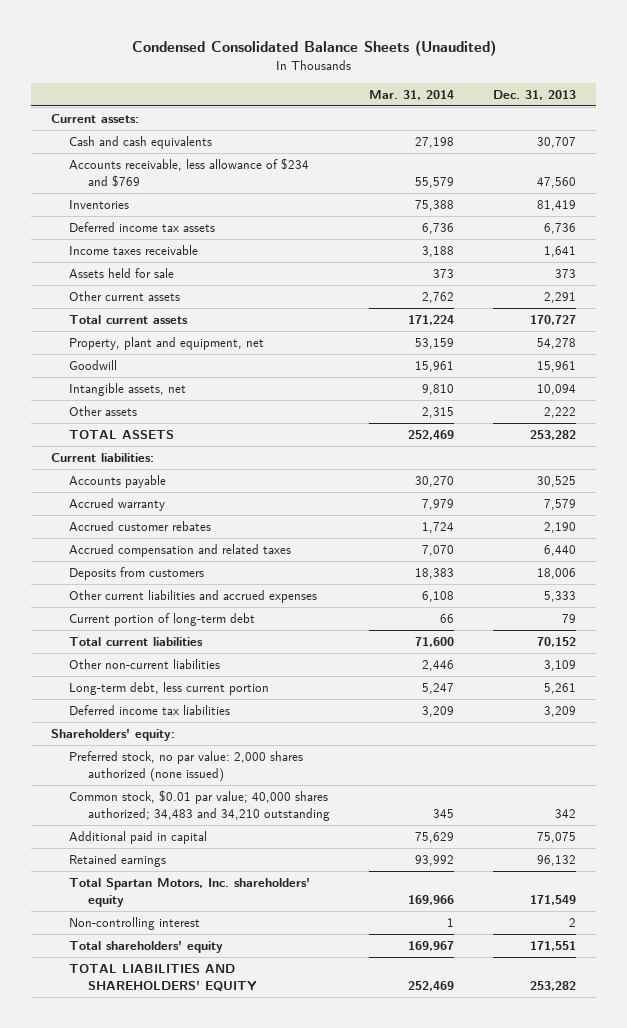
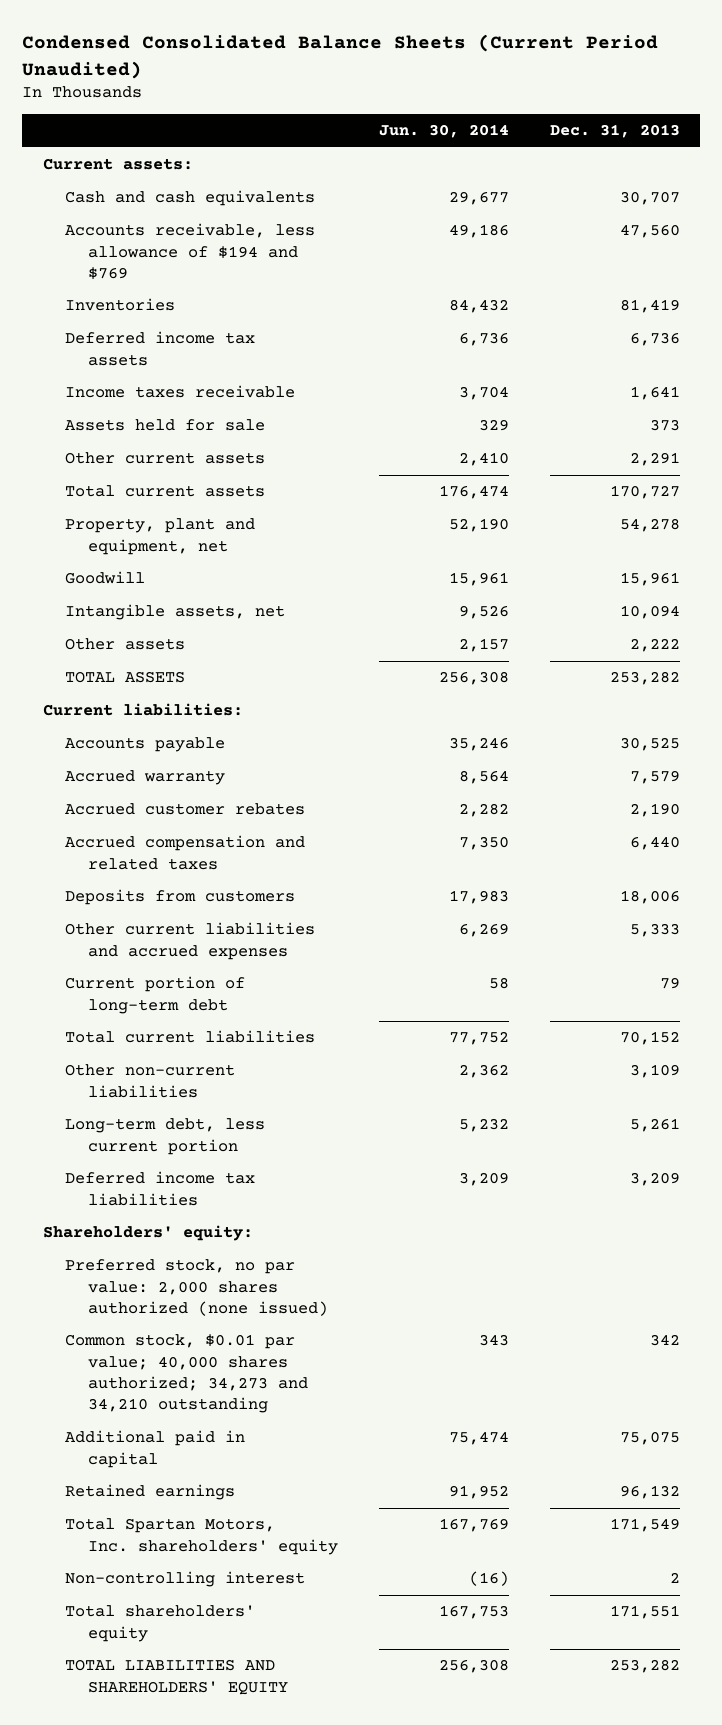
[131,39,496,56] Condensed Consolidated Balance Sheets (Unaudited) -> [22,34,659,79] Condensed Consolidated Balance Sheets (Current Period Unaudited)
[369,90,455,101] Mar. 31, 2014 -> none
none -> [378,124,509,139] Jun. 30, 2014
[69,158,310,187] Accounts receivable, less allowance of $234 and $769 -> [65,223,316,281] Accounts receivable, less allowance of $194 and $769
[69,790,331,821] Common stock, $0.01 par value; 40,000 shares authorized; 34,483 and 34,210 outstanding -> [65,1334,308,1414] Common stock, $0.01 par value; 40,000 shares authorized; 34,273 and 34,210 outstanding

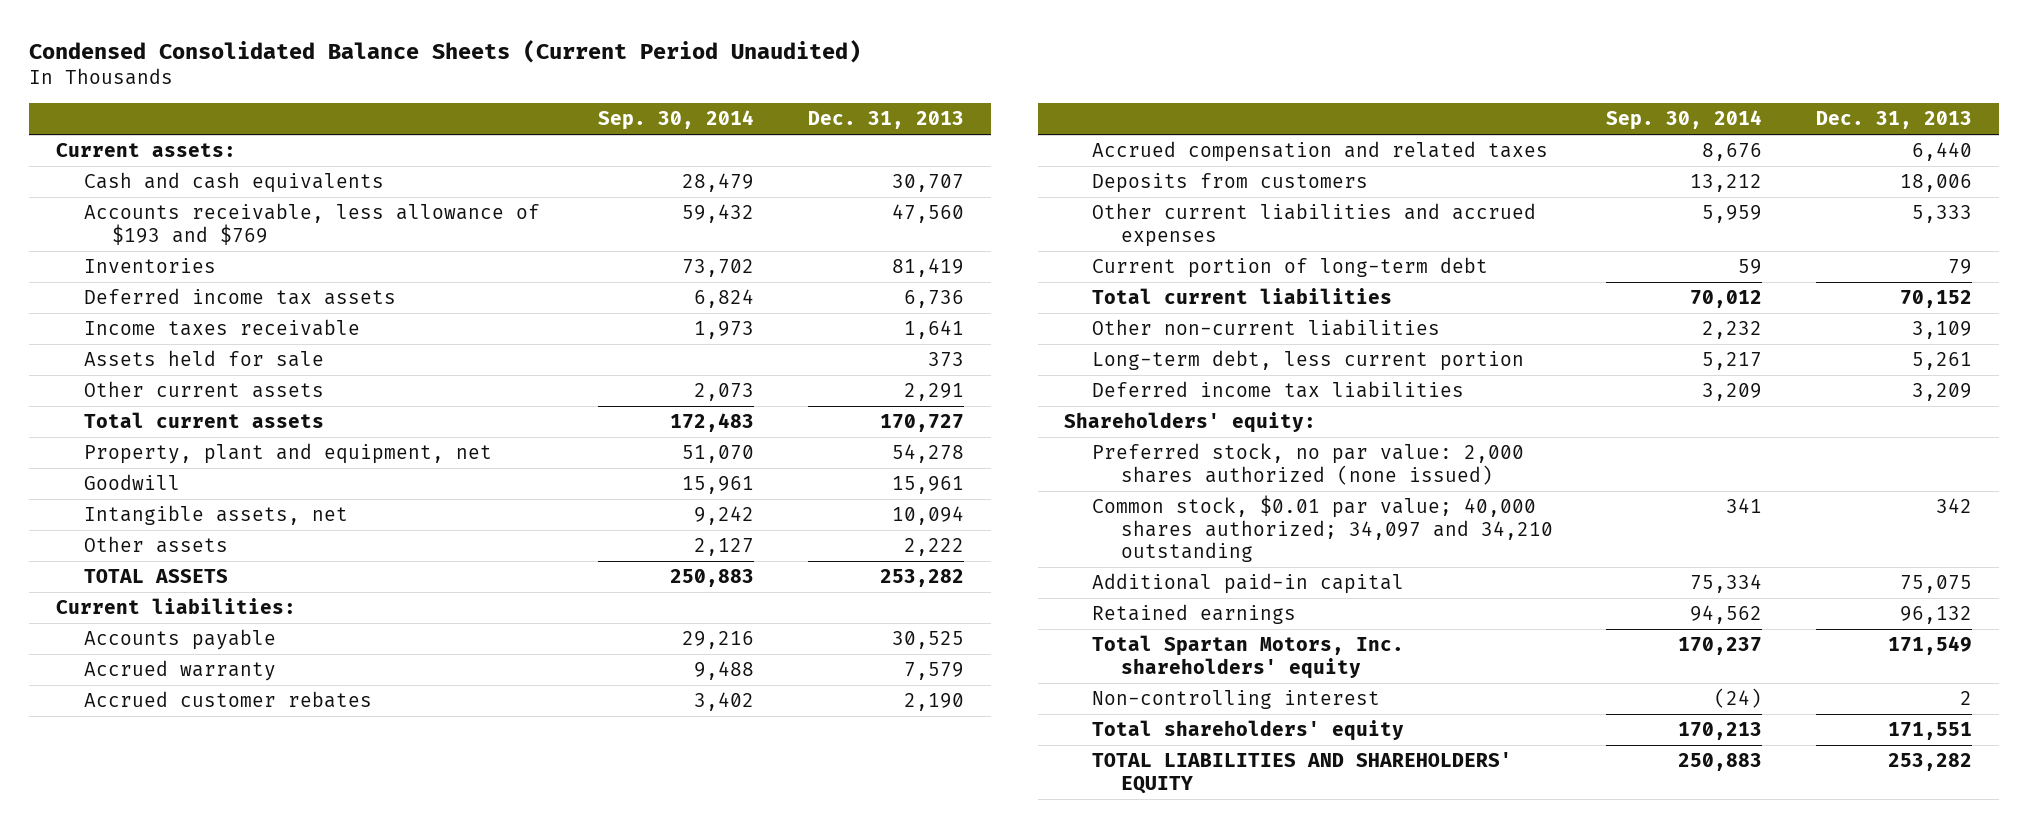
[378,124,509,139] Jun. 30, 2014 -> none
none -> [598,109,755,130] Sep. 30, 2014
[65,223,316,281] Accounts receivable, less allowance of $194 and $769 -> [84,203,541,245] Accounts receivable, less allowance of $193 and $769
[65,1334,308,1414] Common stock, $0.01 par value; 40,000 shares authorized; 34,273 and 34,210 outstanding -> [1092,495,1553,563] Common stock, $0.01 par value; 40,000 shares authorized; 34,097 and 34,210 outstanding
[65,1430,246,1468] Additional paid in capital -> [1092,573,1405,595] Additional paid-in capital

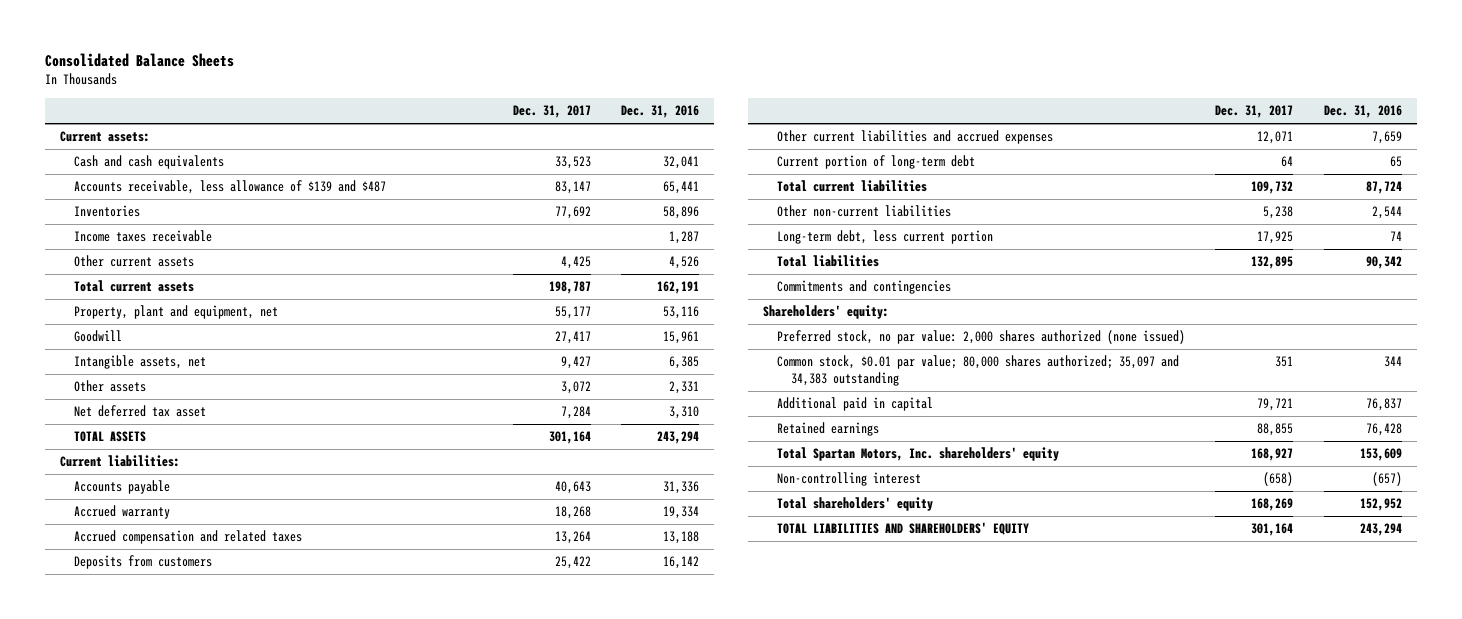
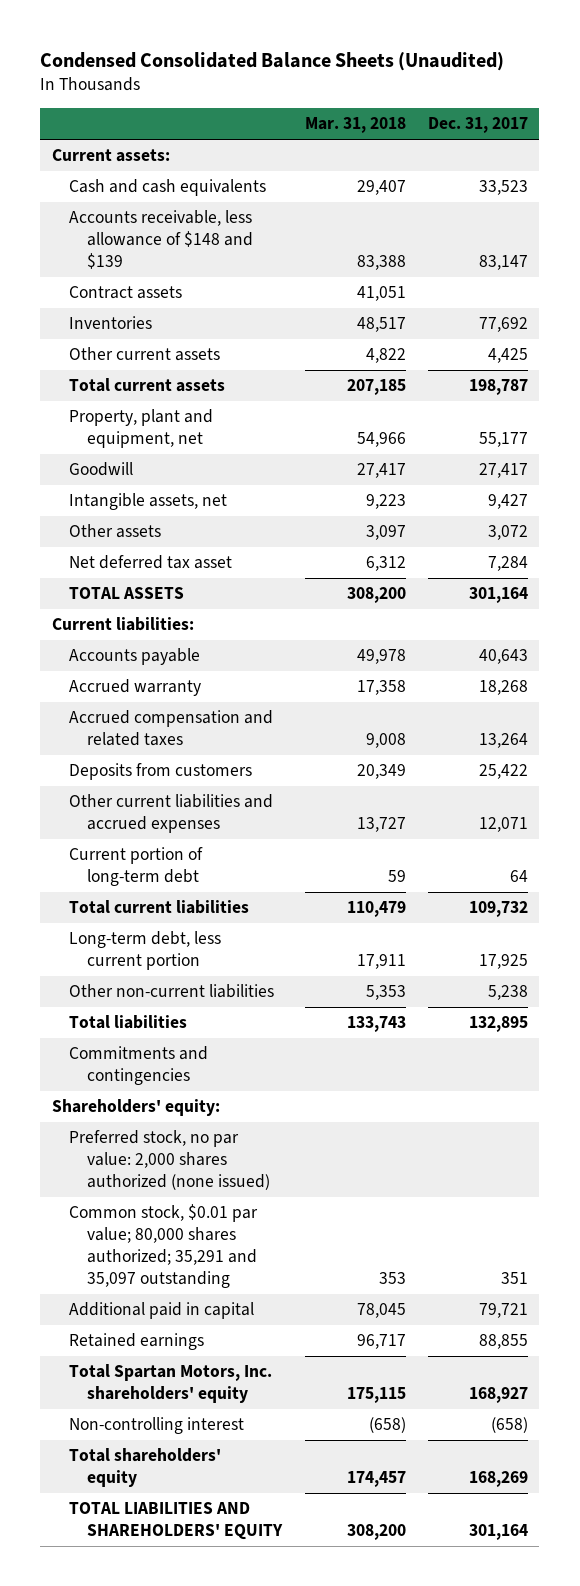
[45,53,235,68] Consolidated Balance Sheets -> [40,52,505,72] Condensed Consolidated Balance Sheets (Unaudited)
[620,105,699,119] Dec. 31, 2016 -> none
none -> [304,117,406,134] Mar. 31, 2018
[74,180,387,195] Accounts receivable, less allowance of $139 and $487 -> [69,210,253,269] Accounts receivable, less allowance of $148 and $139
none -> [69,286,183,300] Contract assets
[74,230,213,243] Income taxes receivable -> none
[777,205,952,218] Other non-current liabilities -> [69,984,275,999] Other non-current liabilities
[777,355,1180,387] Common stock, $0.01 par value; 80,000 shares authorized; 35,097 and 34,383 outstanding -> [69,1204,259,1288] Common stock, $0.01 par value; 80,000 shares authorized; 35,291 and 35,097 outstanding

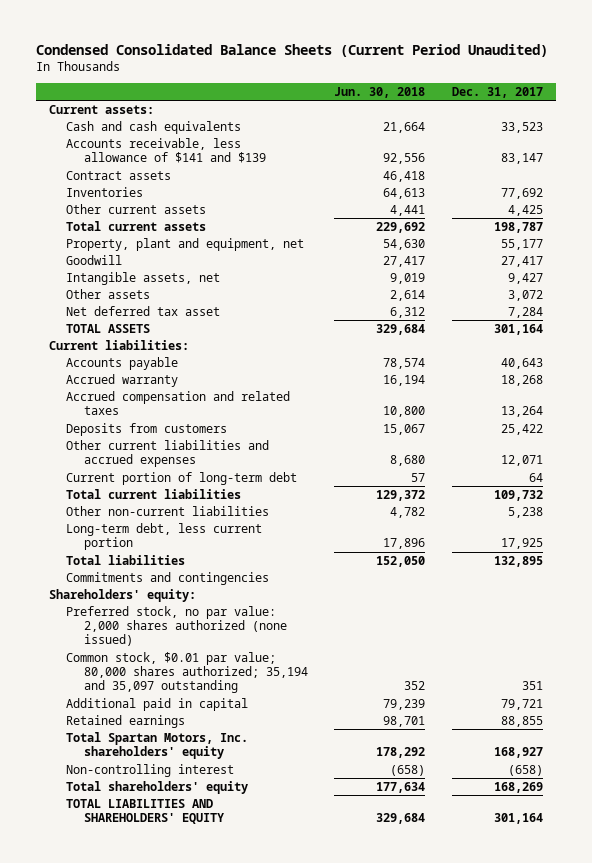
[40,52,505,72] Condensed Consolidated Balance Sheets (Unaudited) -> [35,43,548,57] Condensed Consolidated Balance Sheets (Current Period Unaudited)
[304,117,406,134] Mar. 31, 2018 -> none
none -> [334,86,426,98] Jun. 30, 2018
[69,210,253,269] Accounts receivable, less allowance of $148 and $139 -> [66,138,266,164] Accounts receivable, less allowance of $141 and $139
[69,931,222,971] Long-term debt, less current portion -> [66,523,263,551] Long-term debt, less current portion
[69,1204,259,1288] Common stock, $0.01 par value; 80,000 shares authorized; 35,291 and 35,097 outstanding -> [66,652,308,694] Common stock, $0.01 par value; 80,000 shares authorized; 35,194 and 35,097 outstanding

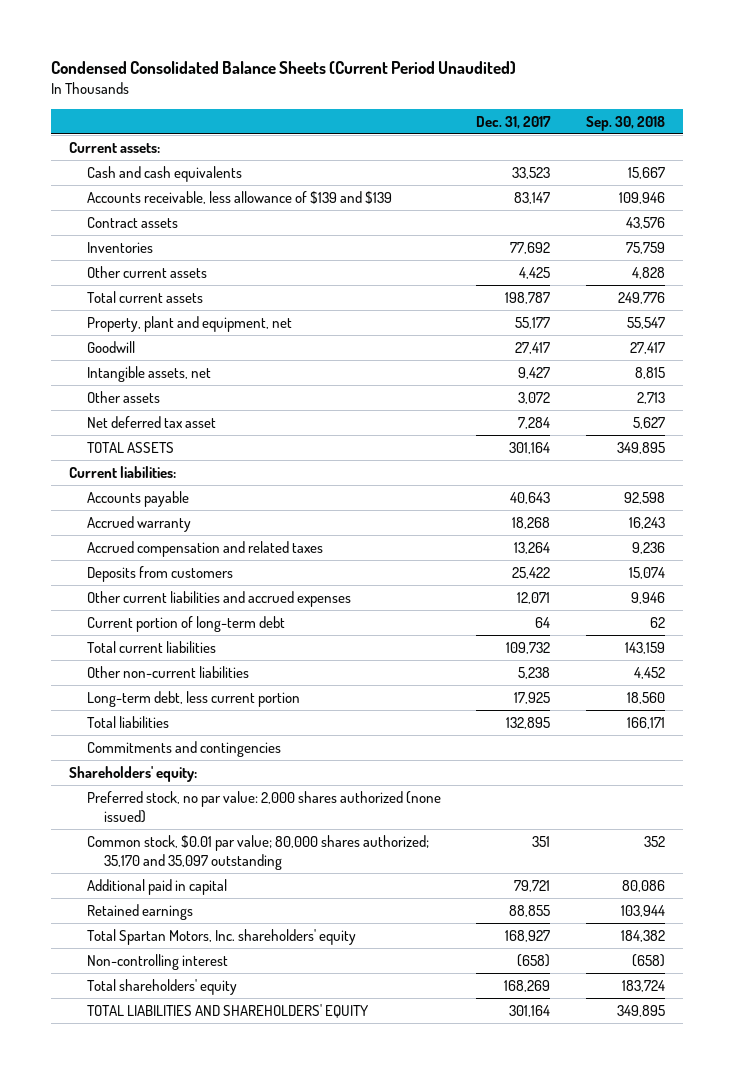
[334,86,426,98] Jun. 30, 2018 -> none
none -> [585,115,665,131] Sep. 30, 2018
[66,138,266,164] Accounts receivable, less allowance of $141 and $139 -> [86,190,392,204] Accounts receivable, less allowance of $139 and $139
[66,652,308,694] Common stock, $0.01 par value; 80,000 shares authorized; 35,194 and 35,097 outstanding -> [86,834,429,871] Common stock, $0.01 par value; 80,000 shares authorized; 35,170 and 35,097 outstanding

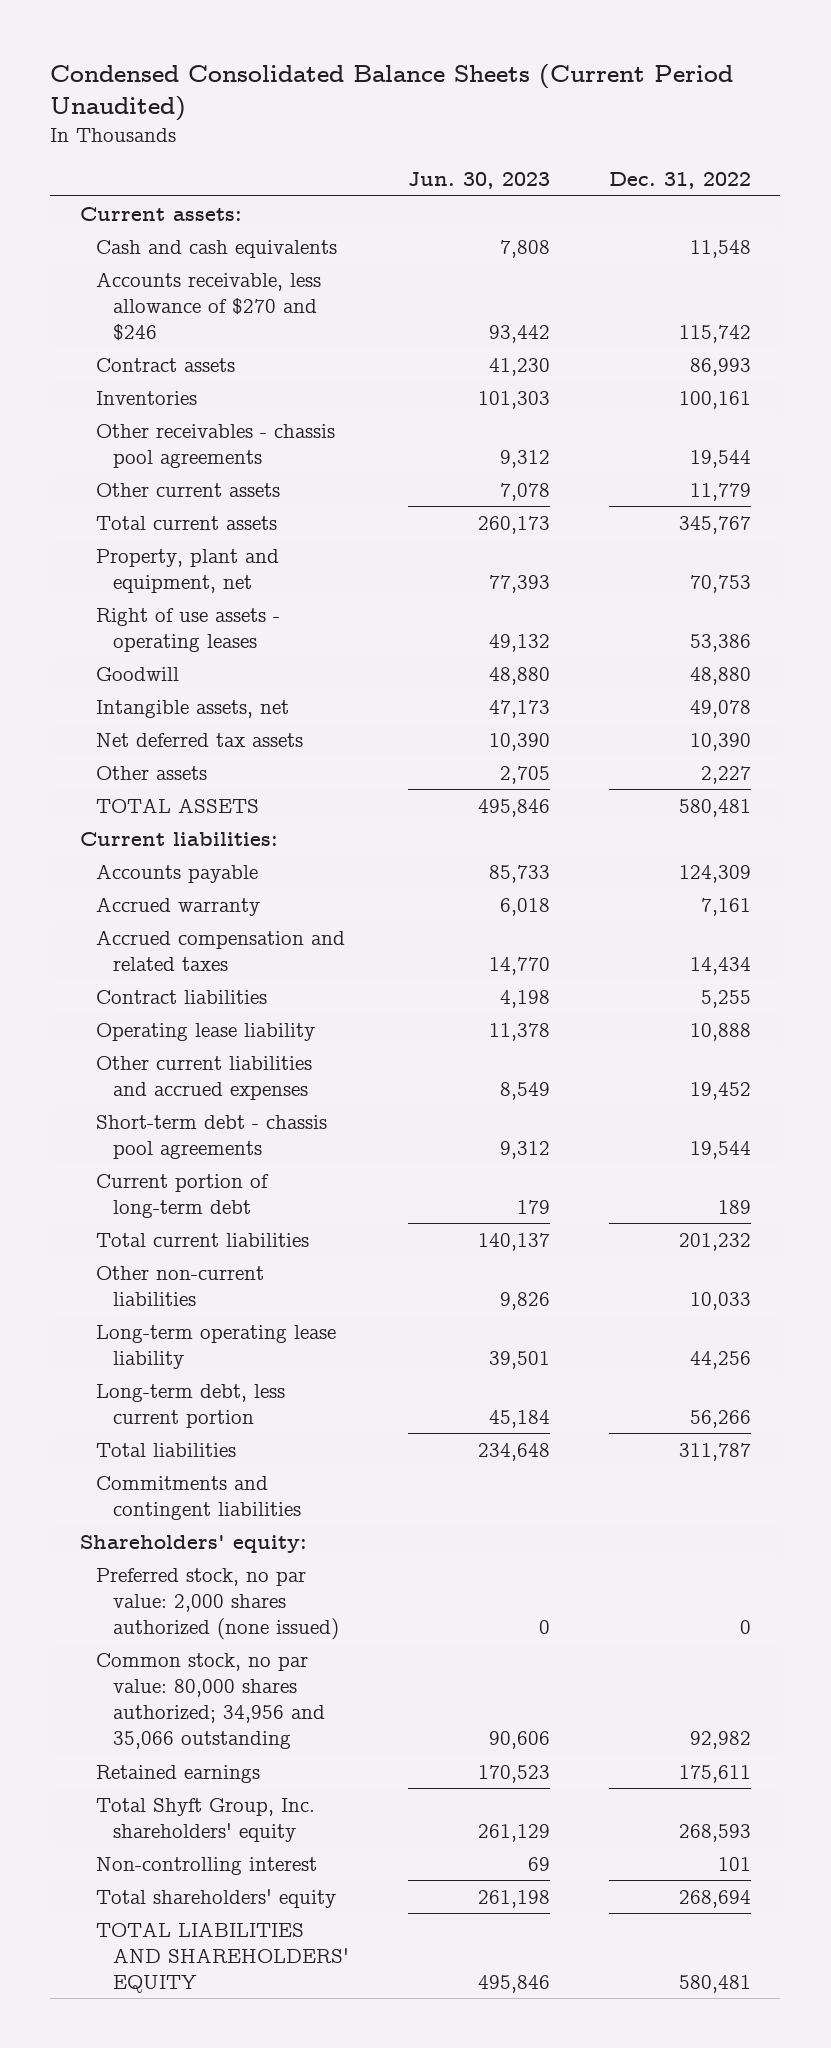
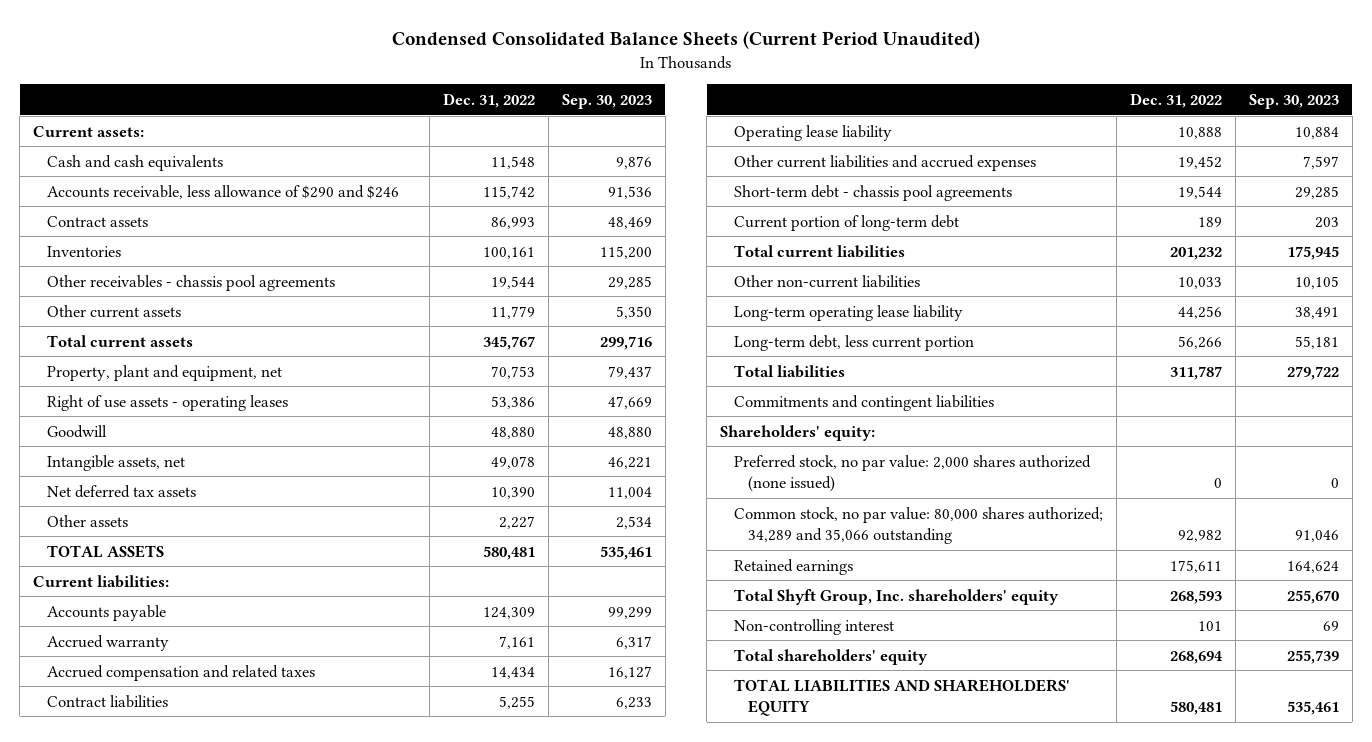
[407,172,550,190] Jun. 30, 2023 -> none
none -> [561,93,652,109] Sep. 30, 2023
[96,271,322,341] Accounts receivable, less allowance of $270 and $246 -> [47,184,400,199] Accounts receivable, less allowance of $290 and $246
[96,1652,325,1750] Common stock, no par value: 80,000 shares authorized; 34,956 and 35,066 outstanding -> [734,506,1104,544] Common stock, no par value: 80,000 shares authorized; 34,289 and 35,066 outstanding

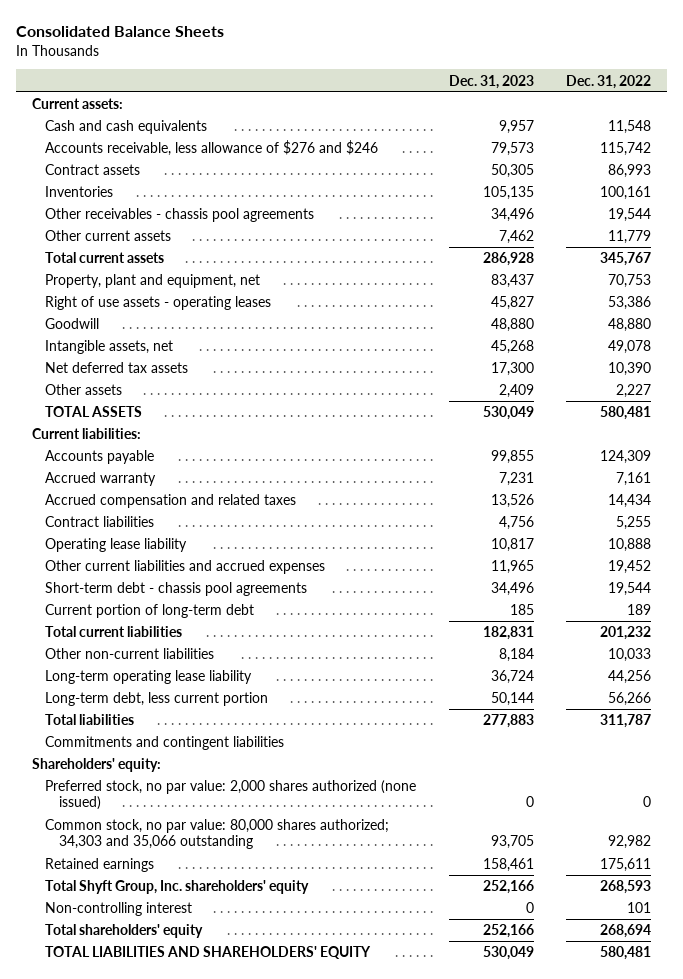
[391,31,980,50] Condensed Consolidated Balance Sheets (Current Period Unaudited) -> [15,26,224,38] Consolidated Balance Sheets
[561,93,652,109] Sep. 30, 2023 -> none
none -> [448,74,534,89] Dec. 31, 2023
[47,184,400,199] Accounts receivable, less allowance of $290 and $246 -> [45,140,379,157] Accounts receivable, less allowance of $276 and $246
[734,506,1104,544] Common stock, no par value: 80,000 shares authorized; 34,289 and 35,066 outstanding -> [45,819,390,850] Common stock, no par value: 80,000 shares authorized; 34,303 and 35,066 outstanding

